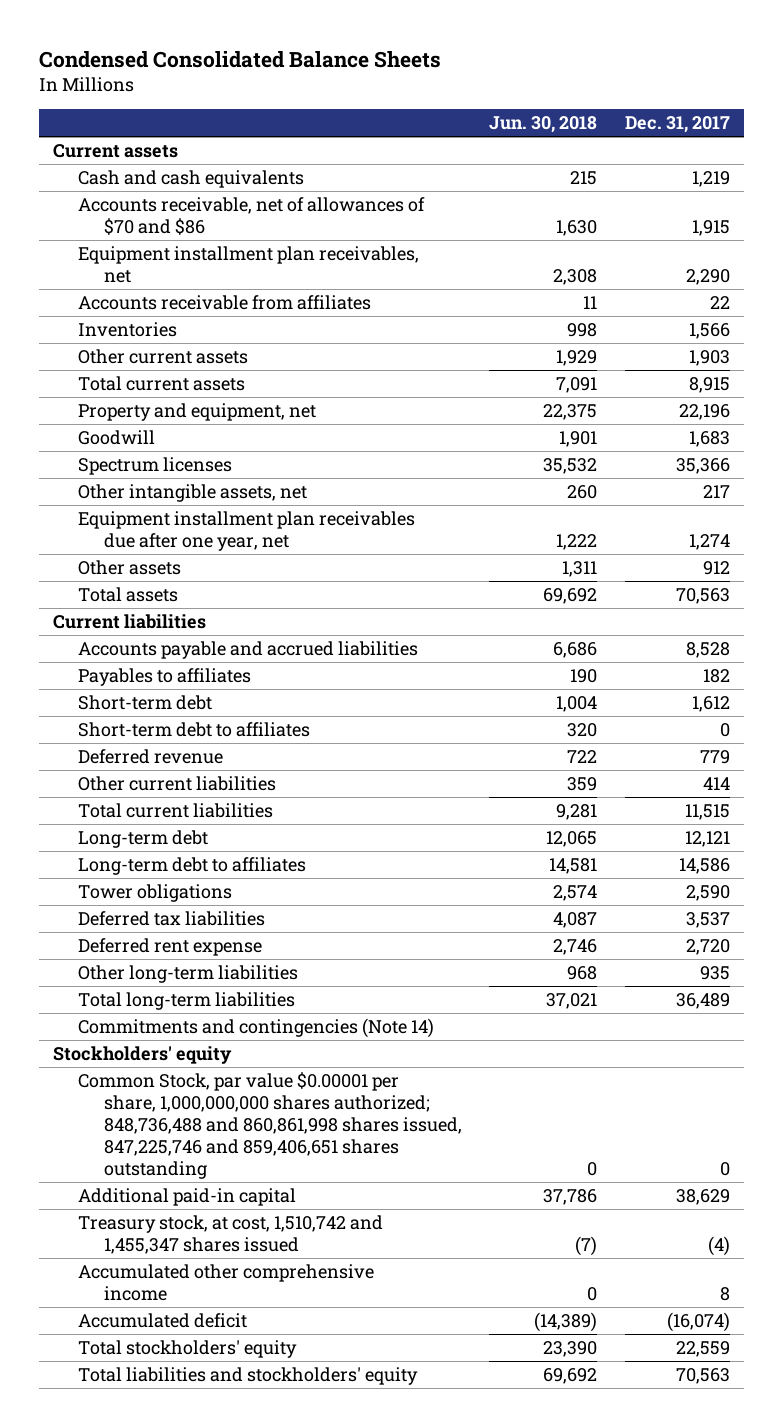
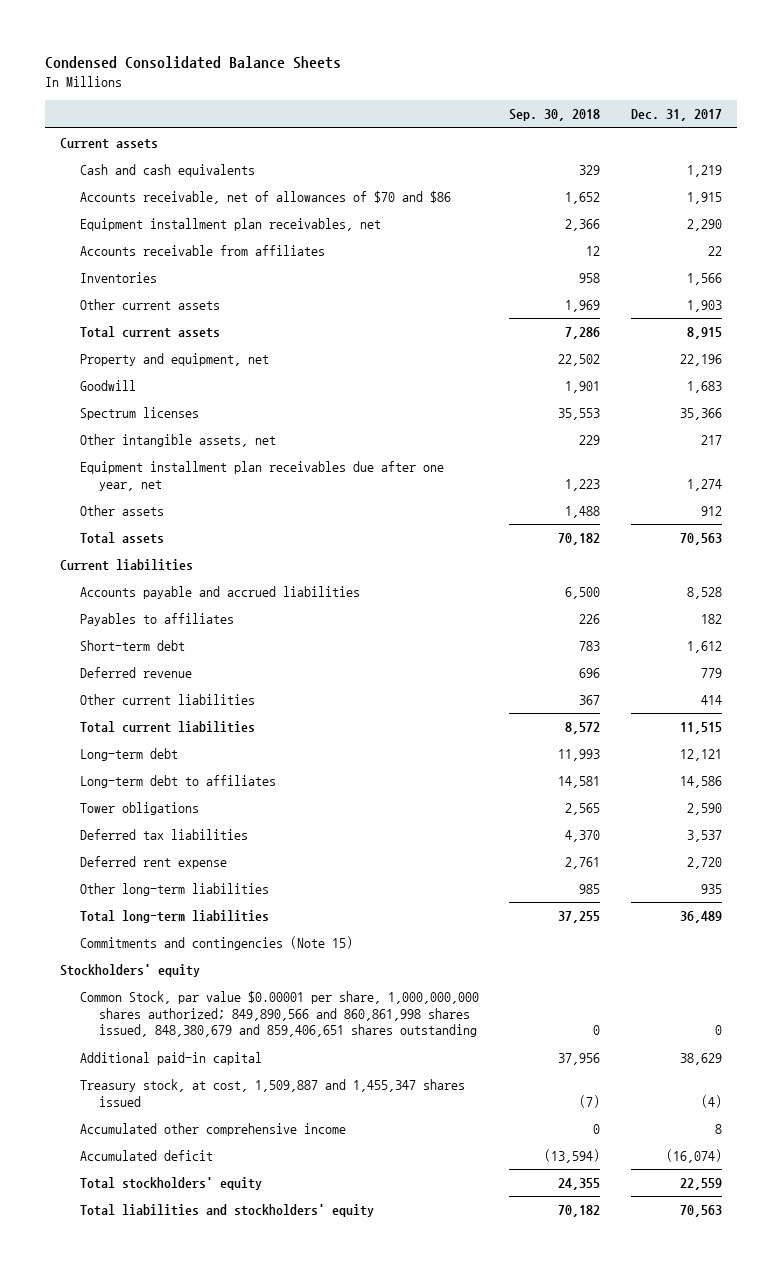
[489,116,598,134] Jun. 30, 2018 -> none
none -> [509,109,601,122] Sep. 30, 2018
[78,721,311,737] Short-term debt to affiliates -> none
[78,1017,435,1038] Commitments and contingencies (Note 14) -> [79,936,353,951] Commitments and contingencies (Note 15)
[78,1071,463,1180] Common Stock, par value $0.00001 per share, 1,000,000,000 shares authorized; 848,736,488 and 860,861,998 shares issued, 847,225,746 and 859,406,651 shares outstanding -> [79,991,479,1038] Common Stock, par value $0.00001 per share, 1,000,000,000 shares authorized; 849,890,566 and 860,861,998 shares issued, 848,380,679 and 859,406,651 shares outstanding
[78,1214,384,1255] Treasury stock, at cost, 1,510,742 and 1,455,347 shares issued -> [79,1079,465,1107] Treasury stock, at cost, 1,509,887 and 1,455,347 shares issued

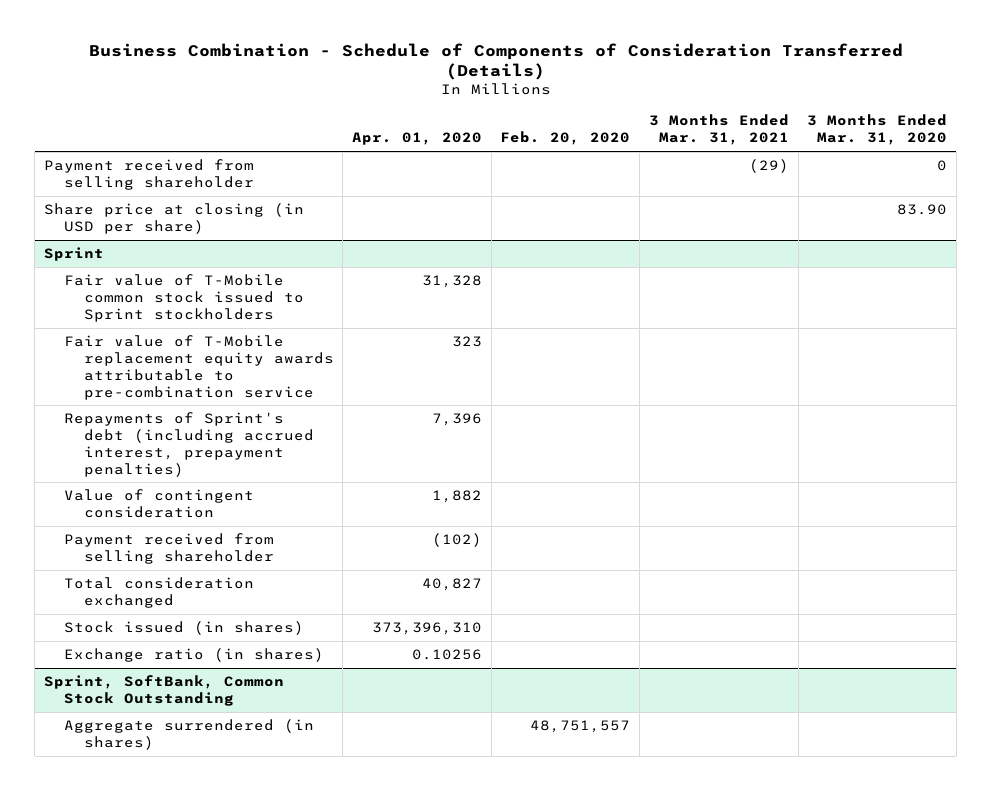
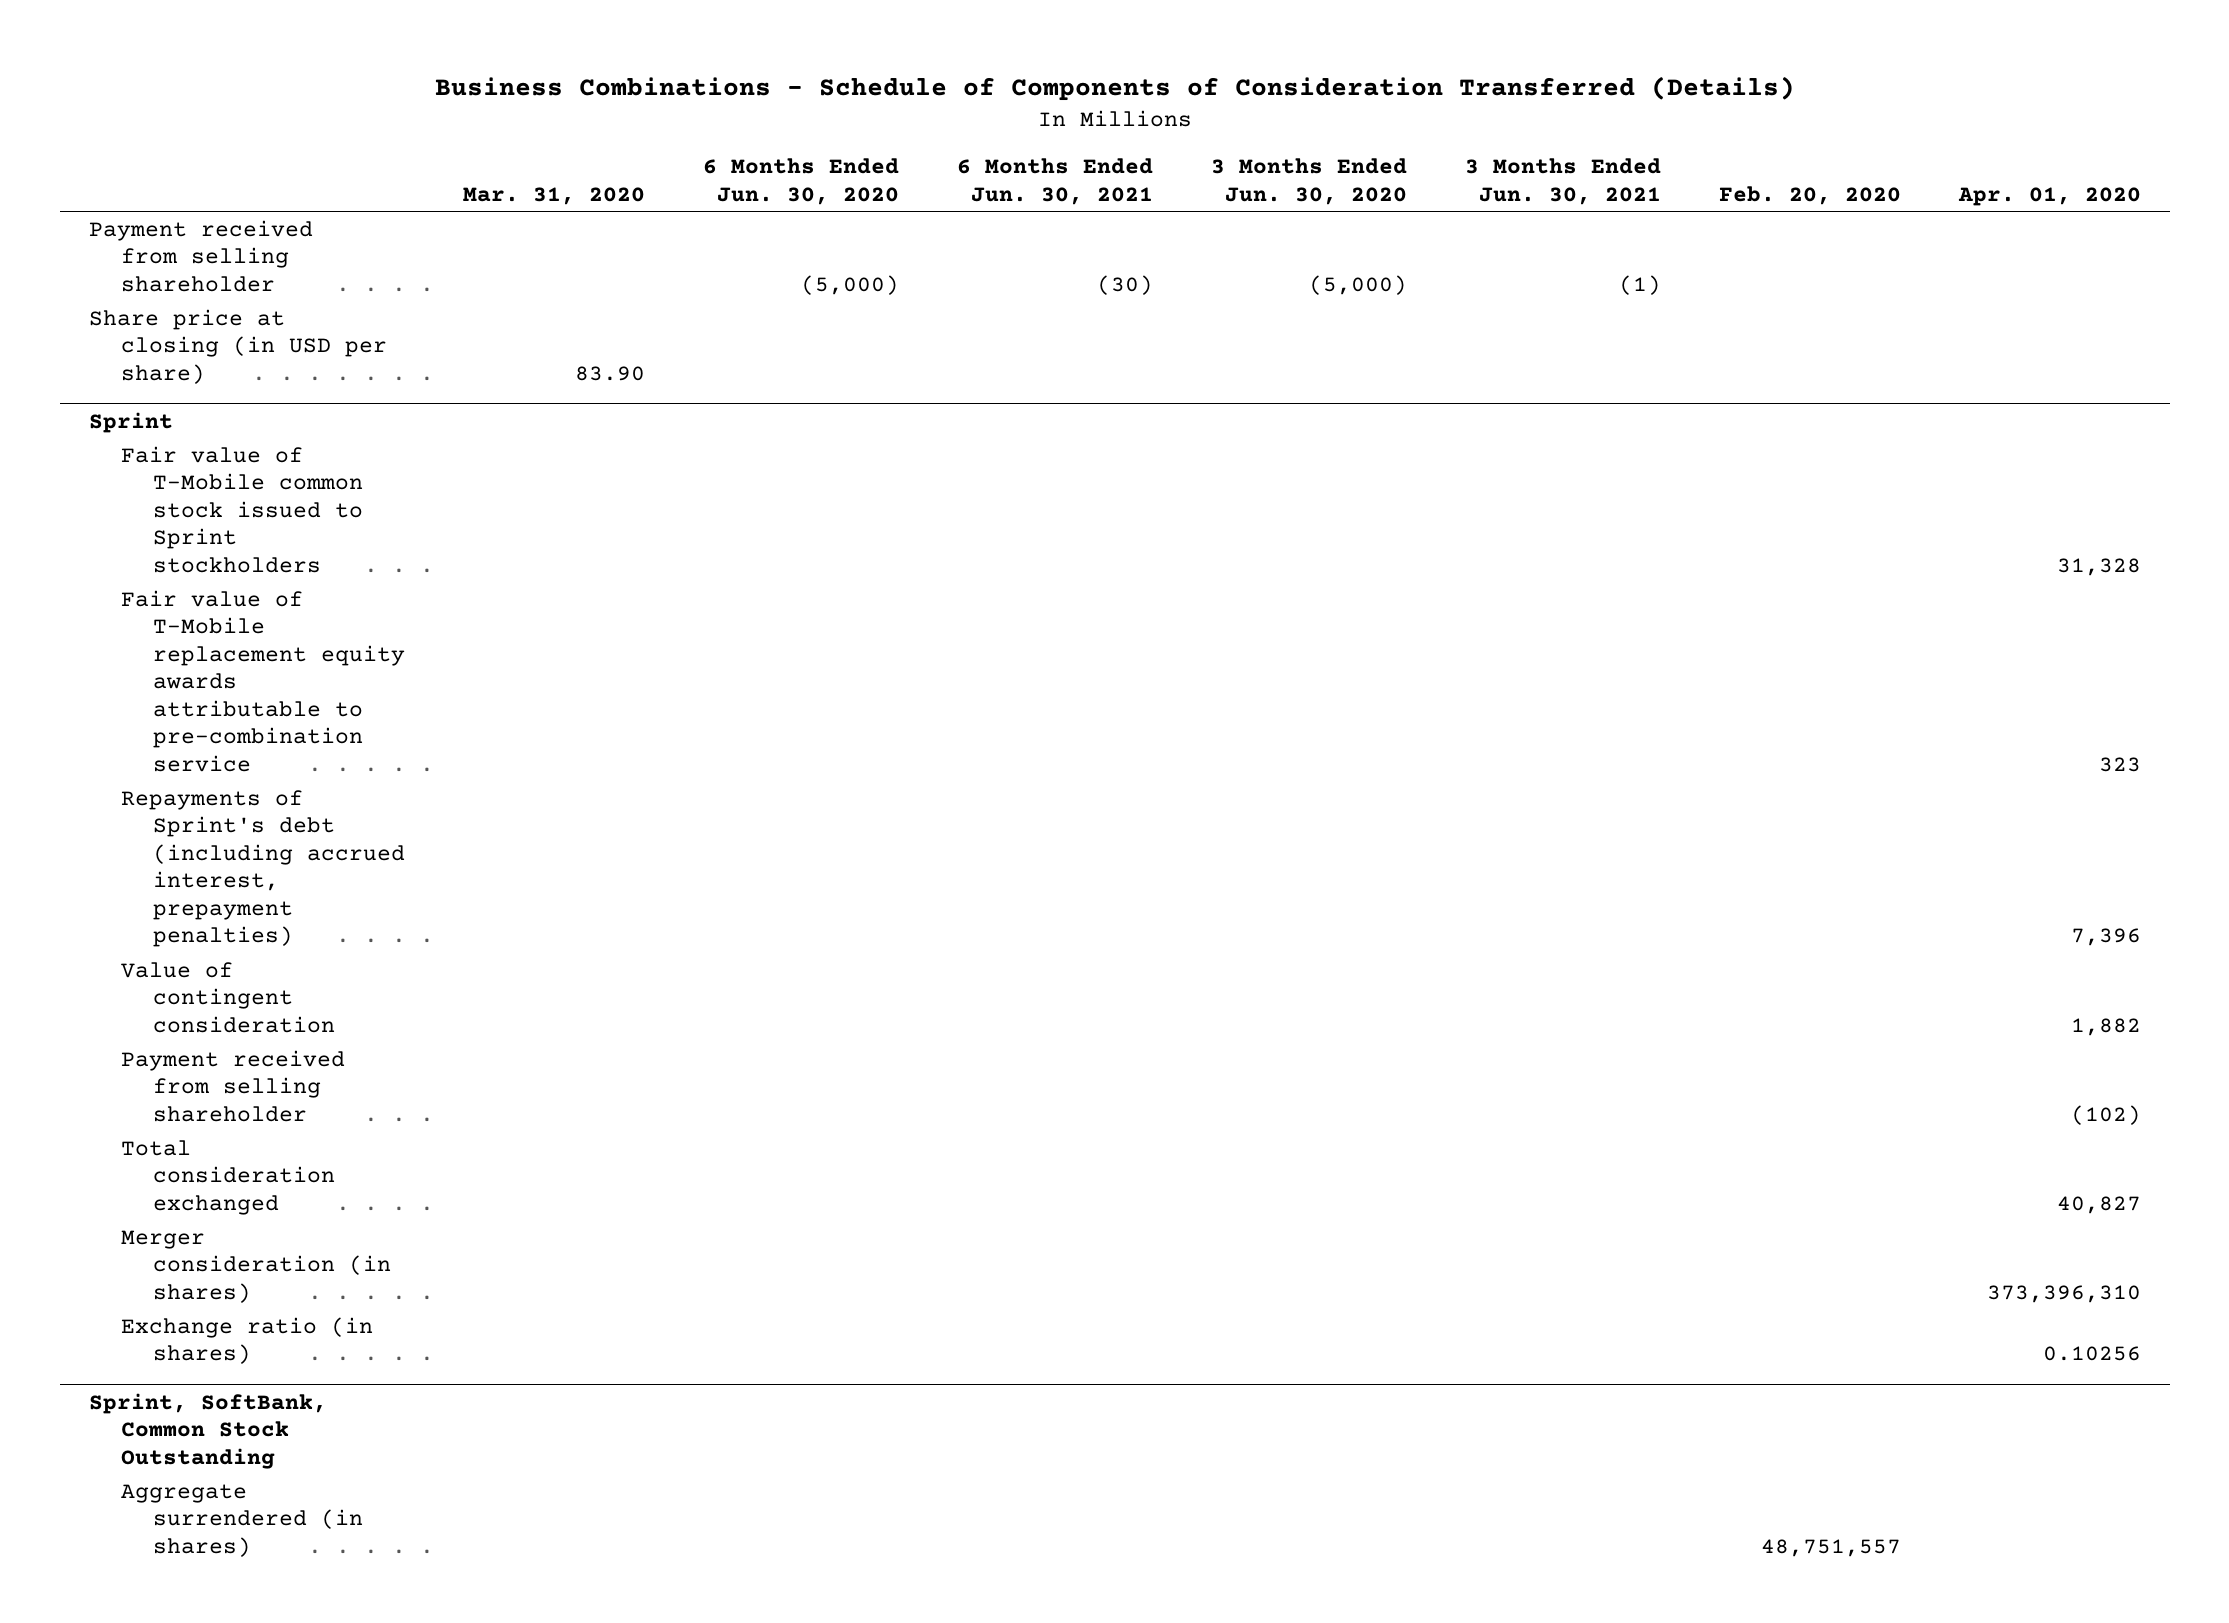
[88,42,903,81] Business Combination - Schedule of Components of Consideration Transferred (Details) -> [434,76,1795,102] Business Combinations - Schedule of Components of Consideration Transferred (Details)
[648,114,789,146] 3 Months Ended Mar. 31, 2021 -> none
[807,114,948,146] 3 Months Ended Mar. 31, 2020 -> none
none -> [463,186,646,205] Mar. 31, 2020
none -> [703,158,900,205] 6 Months Ended Jun. 30, 2020
none -> [957,158,1154,205] 6 Months Ended Jun. 30, 2021
none -> [1211,158,1408,205] 3 Months Ended Jun. 30, 2020
none -> [1464,158,1661,205] 3 Months Ended Jun. 30, 2021
[63,621,304,636] Stock issued (in shares) -> [120,1229,392,1303] Merger consideration (in shares)

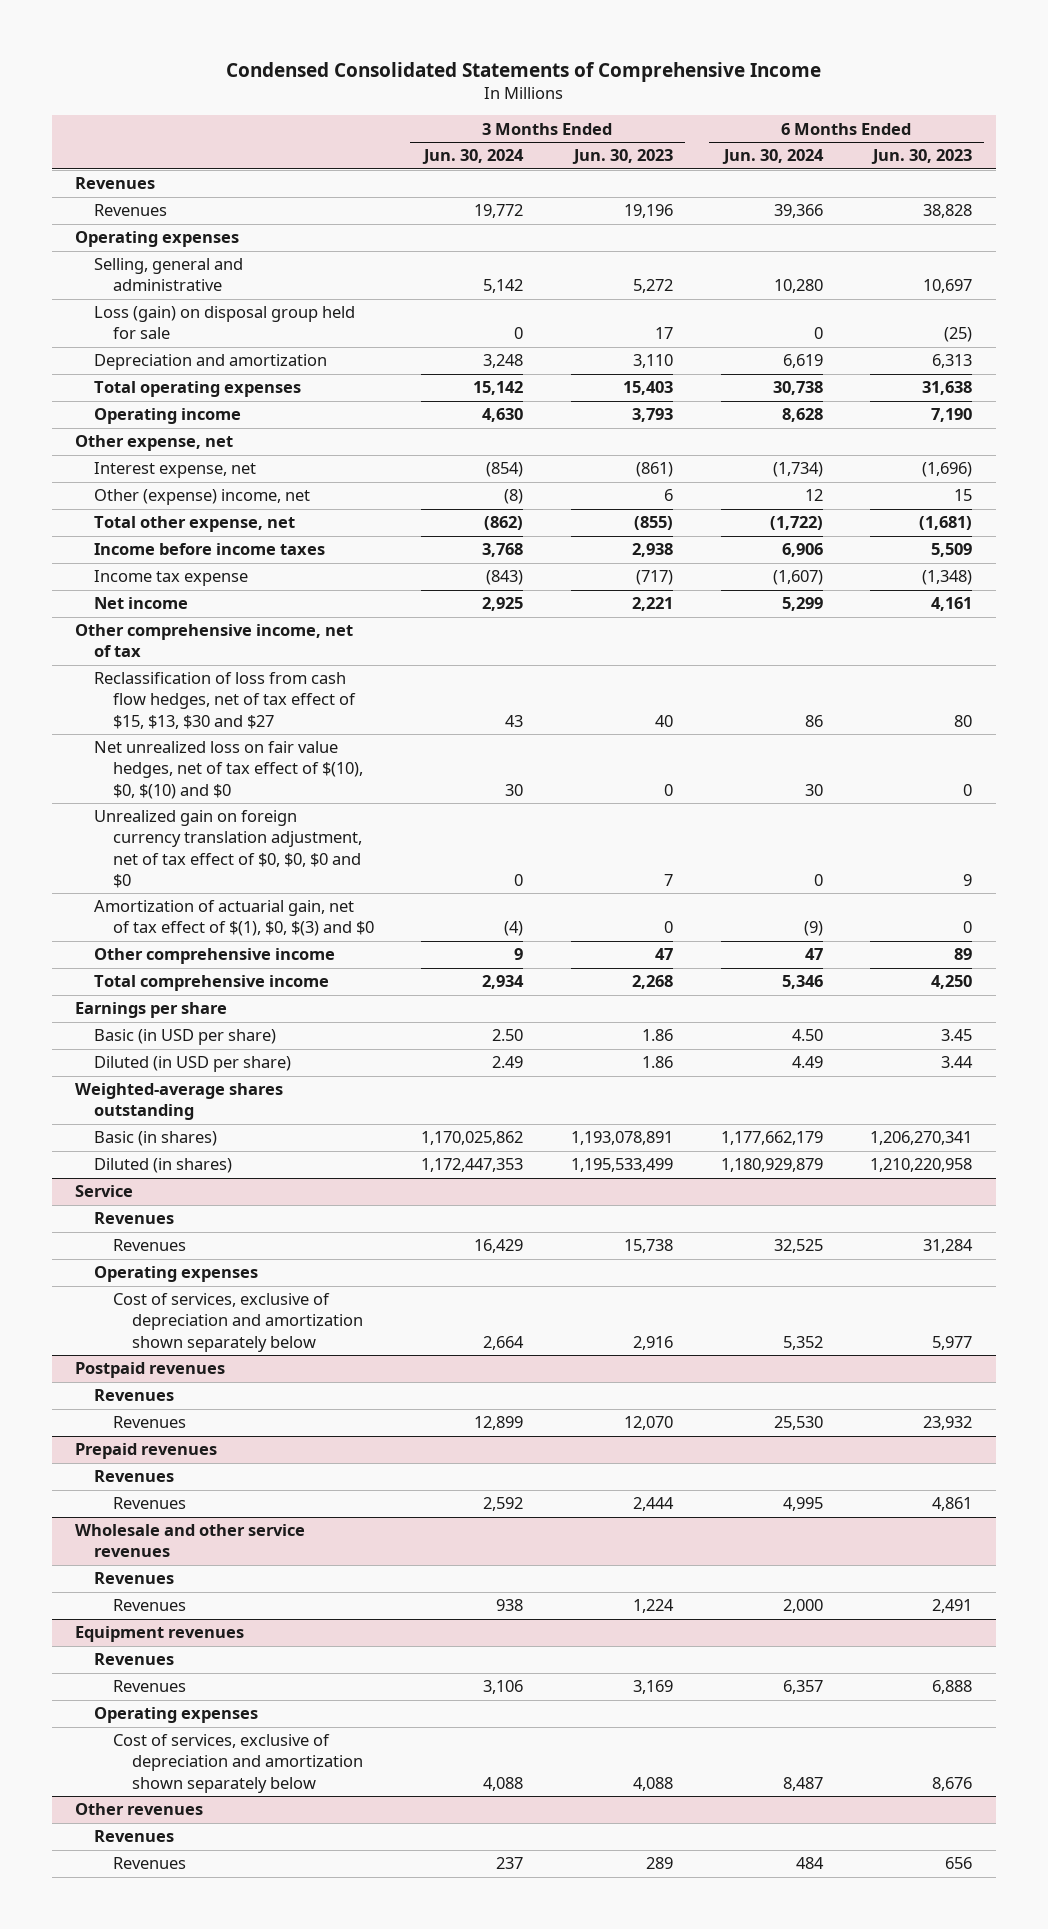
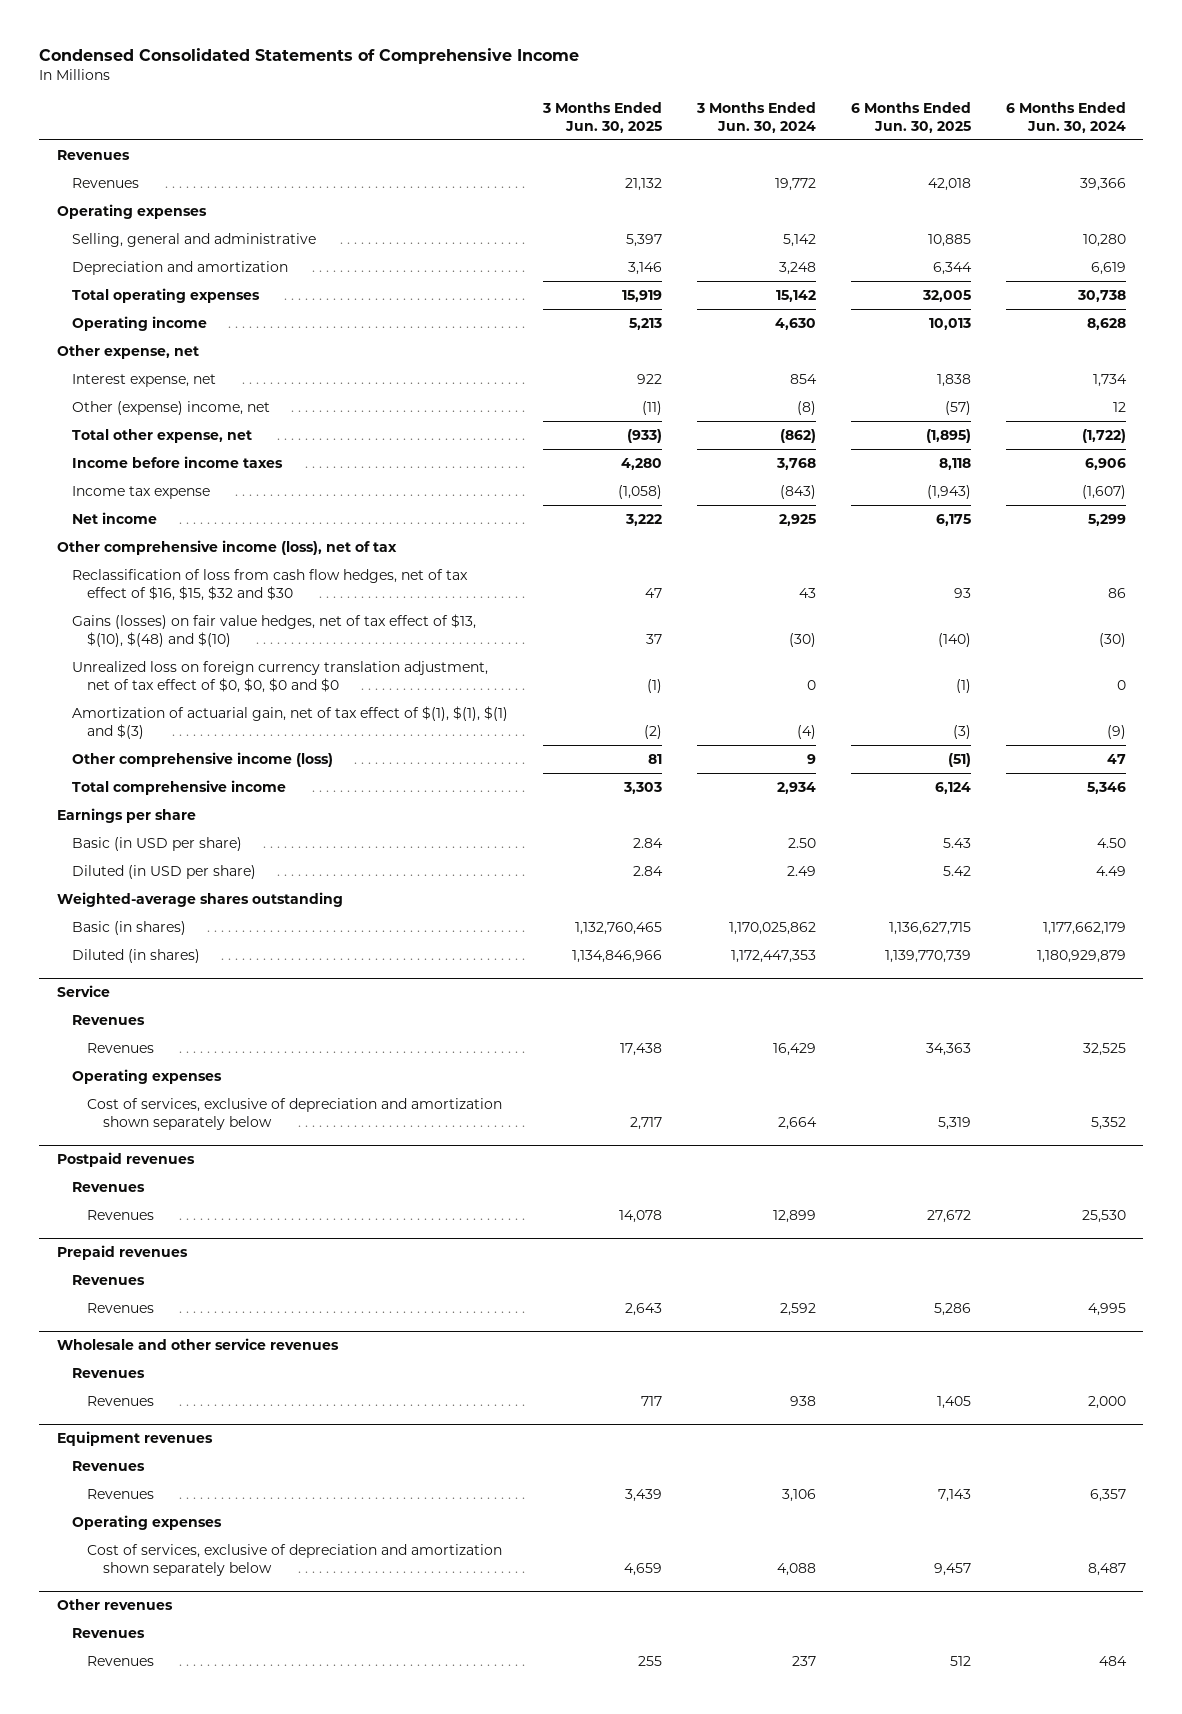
[572,149,674,165] Jun. 30, 2023 -> none
[871,149,973,165] Jun. 30, 2023 -> none
none -> [541,101,662,133] 3 Months Ended Jun. 30, 2025
none -> [850,101,971,133] 6 Months Ended Jun. 30, 2025
[94,306,356,340] Loss (gain) on disposal group held for sale -> none
[486,462,524,478] (854) -> [789,373,817,384] 854
[772,462,823,478] (1,734) -> [1092,373,1127,387] 1,734
[75,624,354,658] Other comprehensive income, net of tax -> [56,539,397,555] Other comprehensive income (loss), net of tax
[94,672,356,729] Reclassification of loss from cash flow hedges, net of tax effect of $15, $13, $30 and $27 -> [72,568,469,602] Reclassification of loss from cash flow hedges, net of tax effect of $16, $15, $32 and $30
[94,741,363,799] Net unrealized loss on fair value hedges, net of tax effect of $(10), $0, $(10) and $0 -> [72,613,477,648] Gains (losses) on fair value hedges, net of tax effect of $13, $(10), $(48) and $(10)
[505,783,524,796] 30 -> [788,633,816,648] (30)
[804,783,823,796] 30 -> [1098,633,1126,648] (30)
[94,810,362,888] Unrealized gain on foreign currency translation adjustment, net of tax effect of $0, $0, $0 and $0 -> [72,660,489,694] Unrealized loss on foreign currency translation adjustment, net of tax effect of $0, $0, $0 and $0
[94,900,374,937] Amortization of actuarial gain, net of tax effect of $(1), $0, $(3) and $0 -> [72,705,509,740] Amortization of actuarial gain, net of tax effect of $(1), $(1), $(1) and $(3)
[94,948,336,965] Other comprehensive income -> [72,751,334,767] Other comprehensive income (loss)

